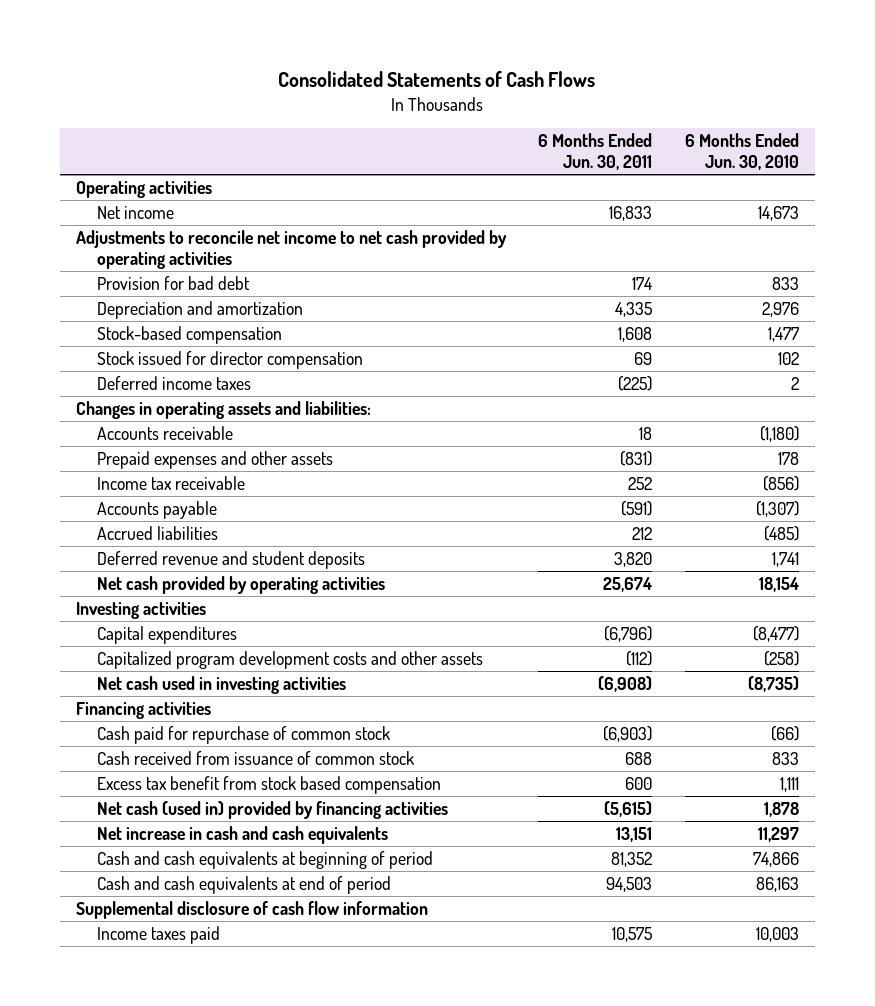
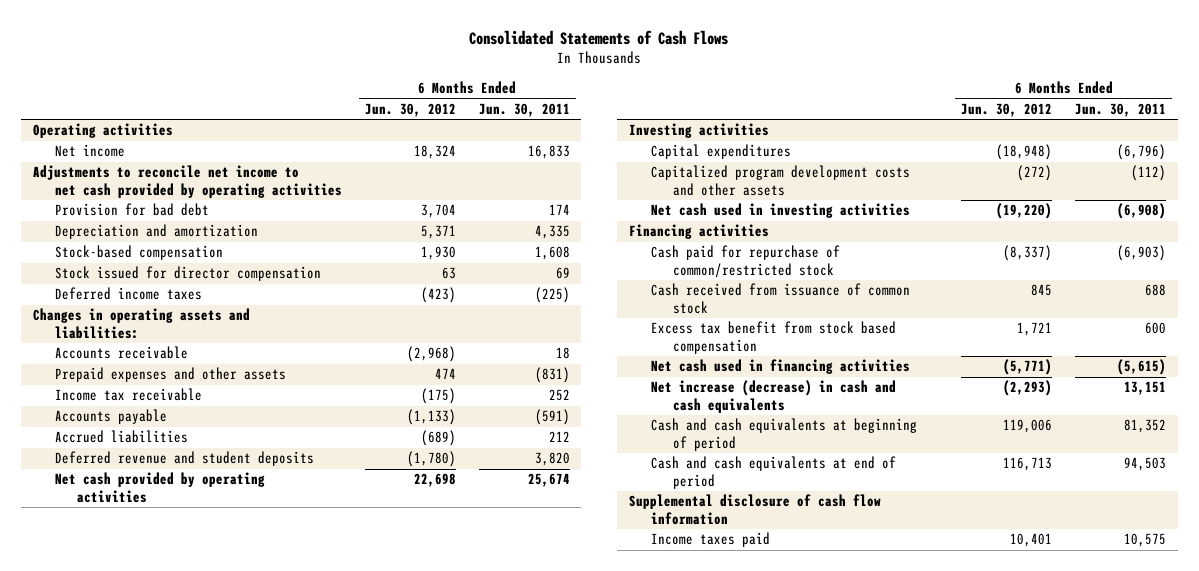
[684,133,799,171] 6 Months Ended Jun. 30, 2010 -> none
none -> [364,102,456,117] Jun. 30, 2012
[97,726,391,745] Cash paid for repurchase of common stock -> [651,245,841,278] Cash paid for repurchase of common/restricted stock
[97,801,449,820] Net cash (used in) provided by financing activities -> [651,359,911,375] Net cash used in financing activities
[97,826,389,845] Net increase in cash and cash equivalents -> [651,380,897,413] Net increase (decrease) in cash and cash equivalents

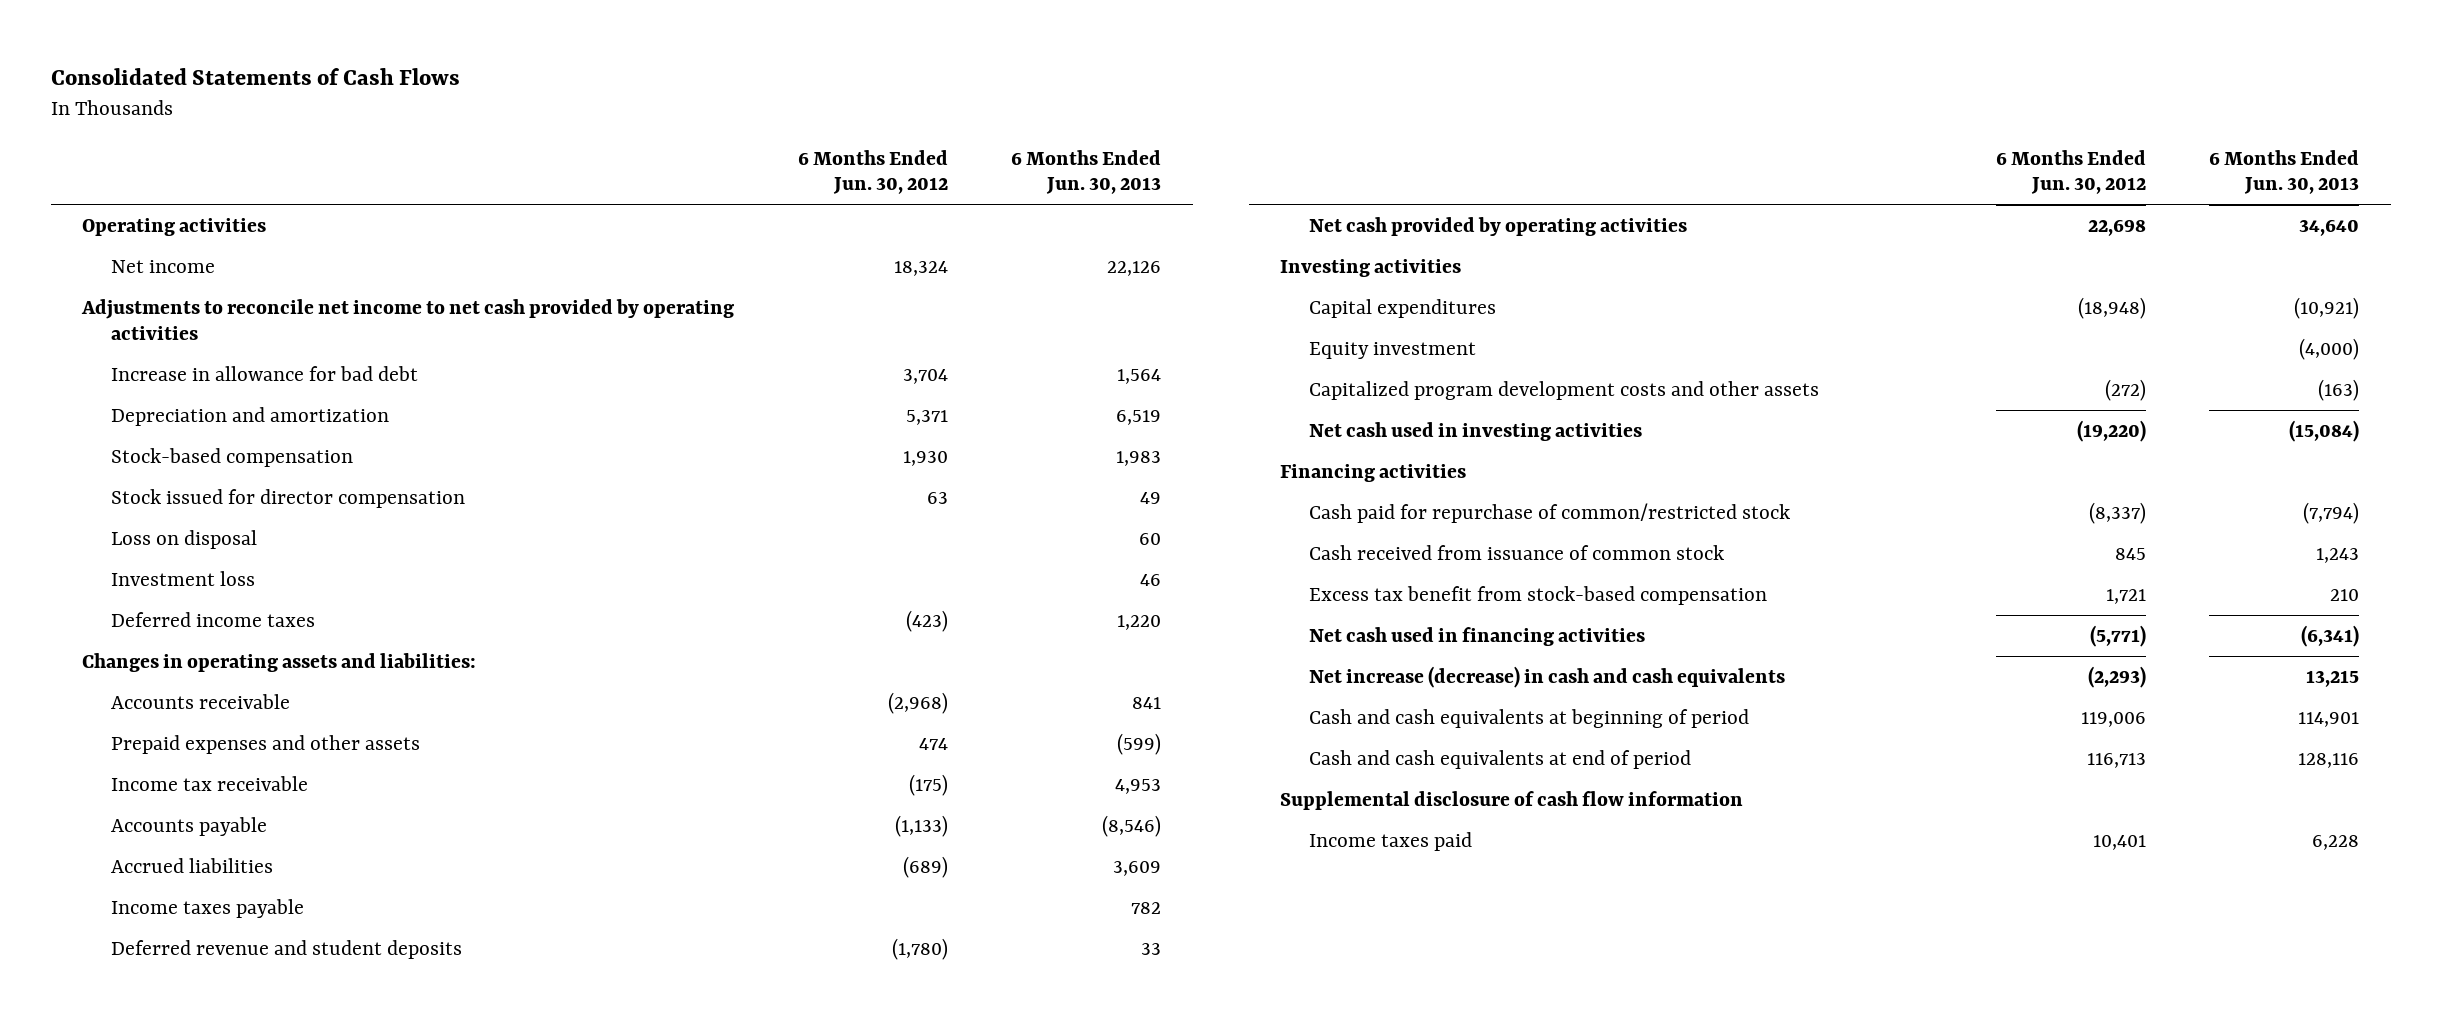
[478,102,570,117] Jun. 30, 2011 -> none
none -> [1011,149,1162,195] 6 Months Ended Jun. 30, 2013
[54,203,209,217] Provision for bad debt -> [111,365,419,381] Increase in allowance for bad debt
none -> [111,529,258,549] Loss on disposal
none -> [111,570,256,586] Investment loss
none -> [111,898,305,918] Income taxes payable
none -> [1309,341,1477,359] Equity investment
[651,321,897,354] Excess tax benefit from stock based compensation -> [1309,585,1768,605] Excess tax benefit from stock-based compensation

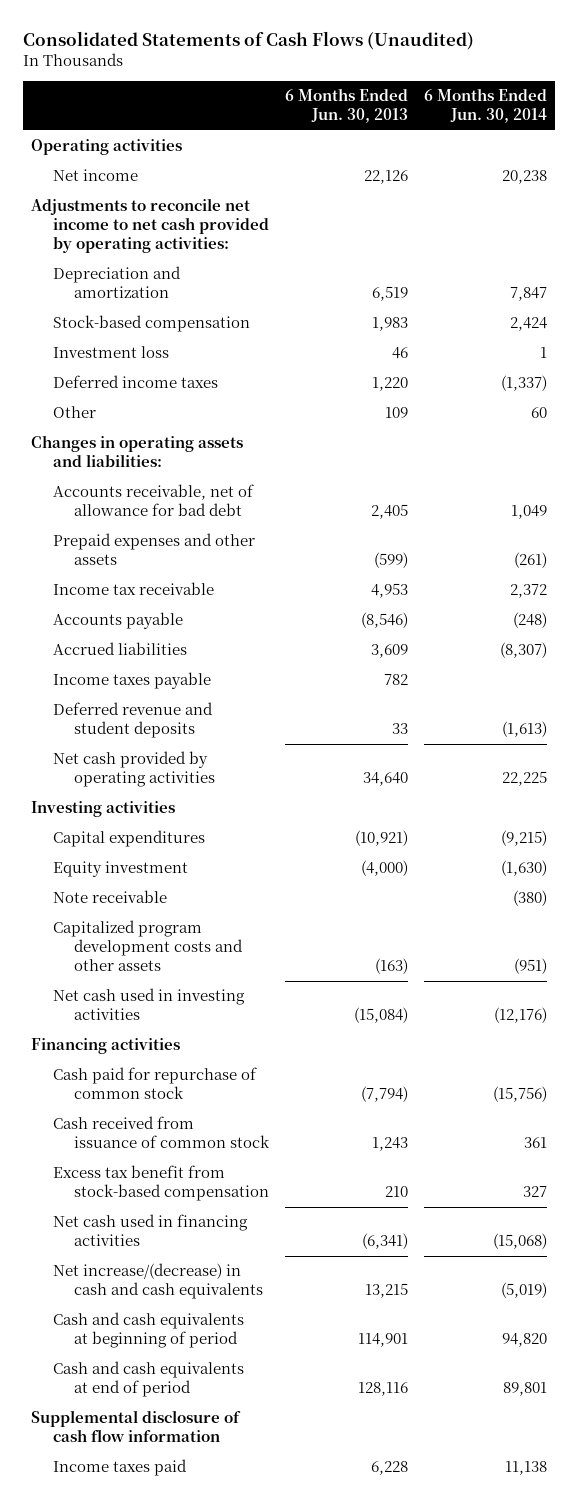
[50,68,460,86] Consolidated Statements of Cash Flows -> [23,30,475,50] Consolidated Statements of Cash Flows (Unaudited)
[797,149,948,195] 6 Months Ended Jun. 30, 2012 -> none
none -> [423,87,547,123] 6 Months Ended Jun. 30, 2014
[111,365,419,381] Increase in allowance for bad debt -> none
[81,298,735,340] Adjustments to reconcile net income to net cash provided by operating activities -> [30,198,269,254] Adjustments to reconcile net income to net cash provided by operating activities:
[111,488,466,508] Stock issued for director compensation -> none
[111,529,258,549] Loss on disposal -> none
none -> [52,406,96,419] Other
[111,693,291,709] Accounts receivable -> [52,484,254,517] Accounts receivable, net of allowance for bad debt
[1132,696,1162,709] 841 -> [371,504,409,520] 2,405
none -> [52,890,167,904] Note receivable
[1309,502,1791,523] Cash paid for repurchase of common/restricted stock -> [52,1067,257,1100] Cash paid for repurchase of common stock
[1309,665,1786,688] Net increase (decrease) in cash and cash equivalents -> [52,1263,264,1300] Net increase/(decrease) in cash and cash equivalents

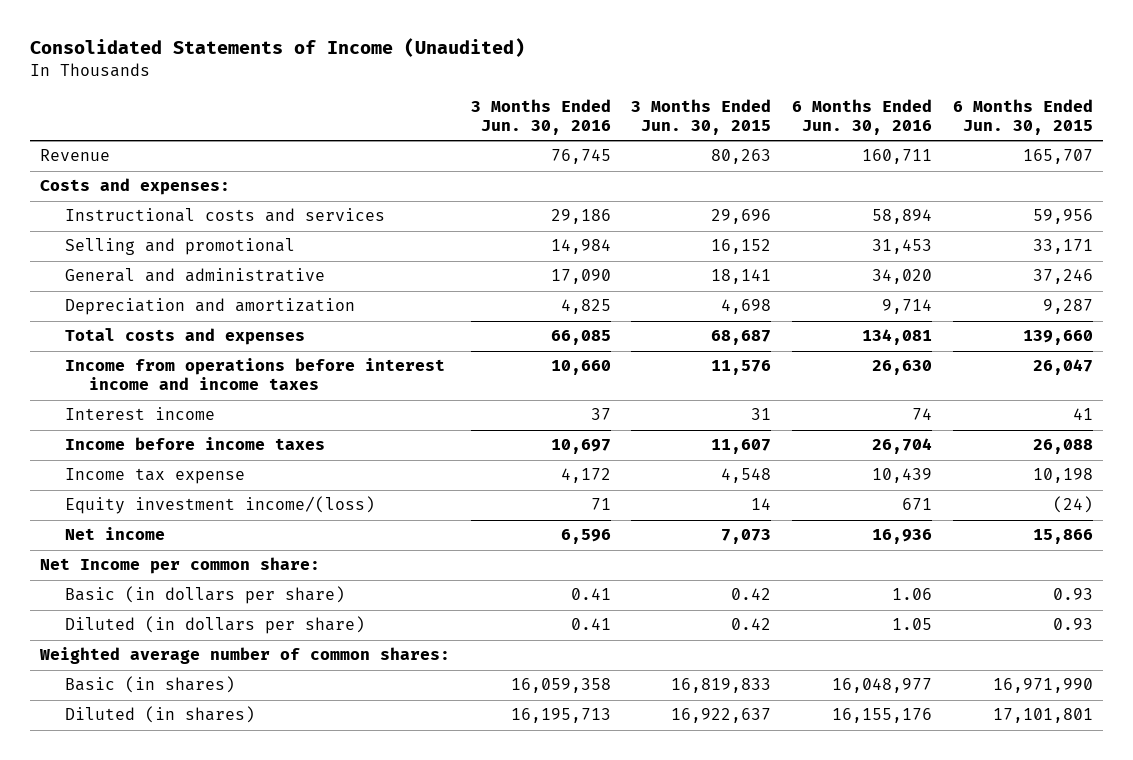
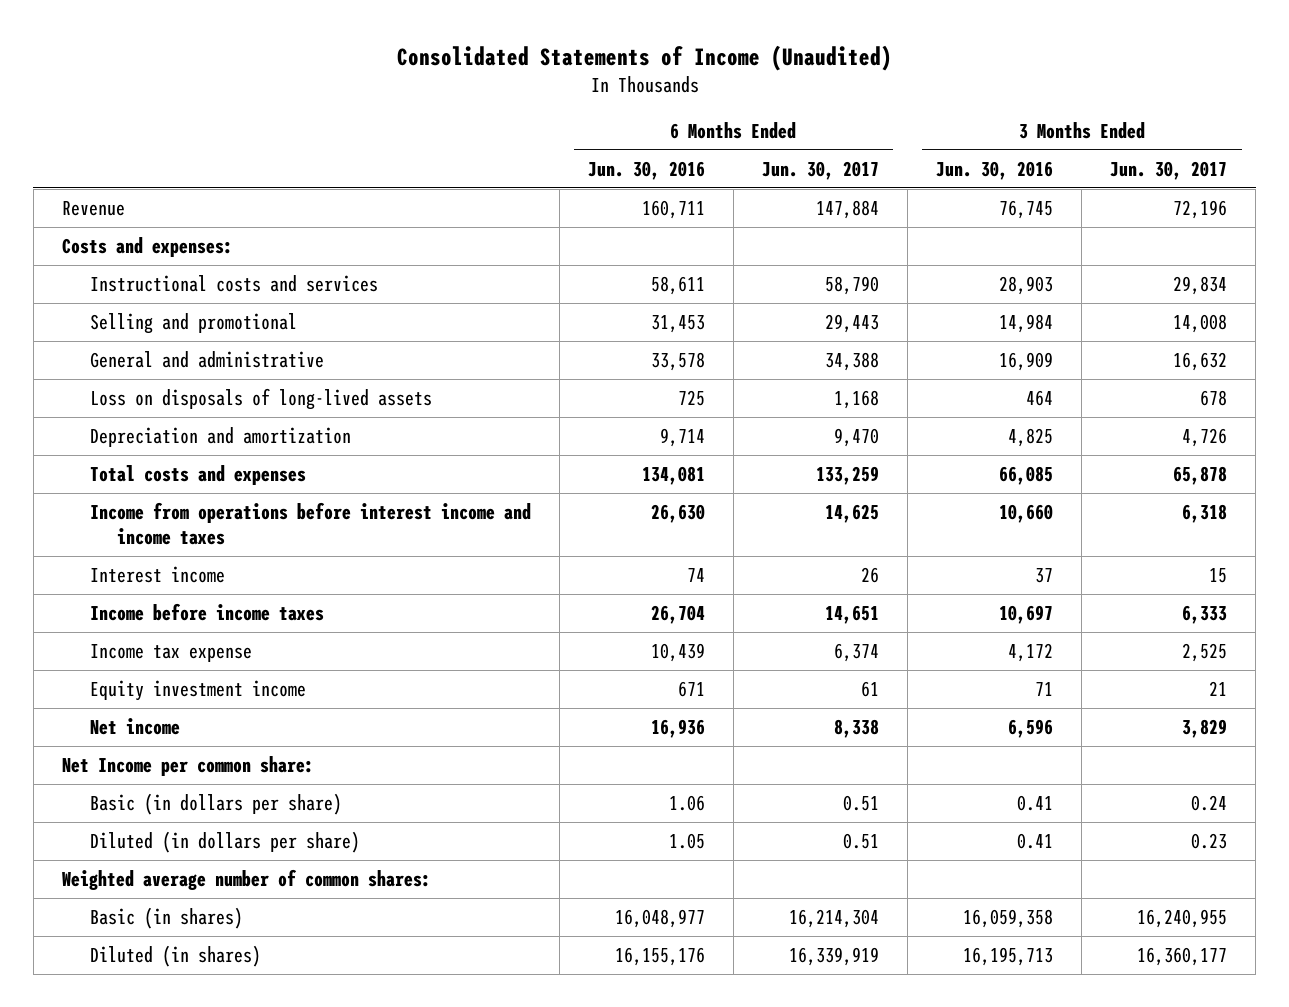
[631,99,772,136] 3 Months Ended Jun. 30, 2015 -> none
[952,99,1093,136] 6 Months Ended Jun. 30, 2015 -> none
none -> [761,160,879,180] Jun. 30, 2017
none -> [1110,160,1228,180] Jun. 30, 2017
[550,209,611,225] 29,186 -> [999,275,1054,295] 28,903
[871,209,932,225] 58,894 -> [650,275,705,295] 58,611
[550,269,611,285] 17,090 -> [999,351,1054,371] 16,909
[871,269,932,285] 34,020 -> [650,351,705,371] 33,578
none -> [89,387,432,410] Loss on disposals of long-lived assets
[64,496,375,515] Equity investment income/(loss) -> [89,679,306,701] Equity investment income

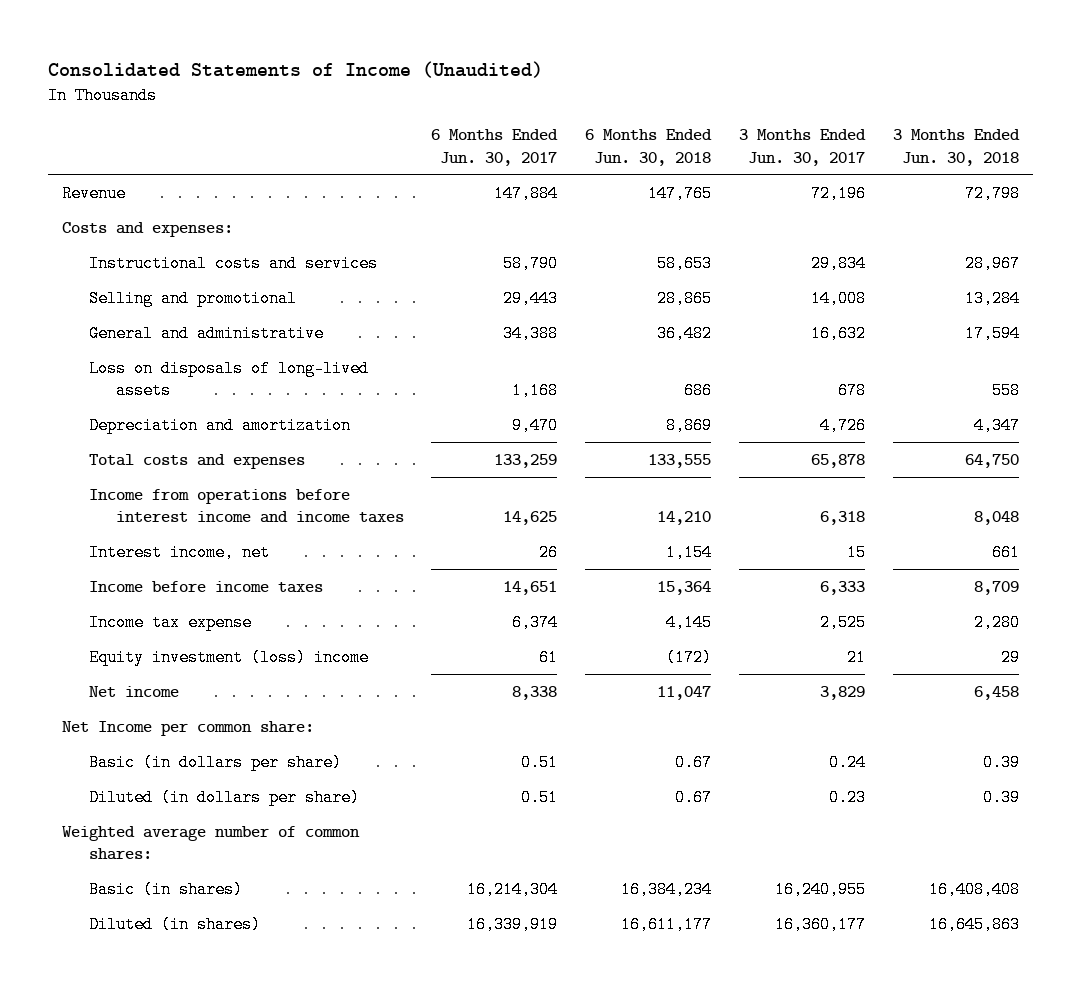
[587,160,705,180] Jun. 30, 2016 -> none
[936,160,1054,180] Jun. 30, 2016 -> none
none -> [585,128,713,166] 6 Months Ended Jun. 30, 2018
none -> [892,128,1020,166] 3 Months Ended Jun. 30, 2018
[89,565,225,583] Interest income -> [89,543,271,561] Interest income, net
[89,679,306,701] Equity investment income -> [89,648,370,666] Equity investment (loss) income

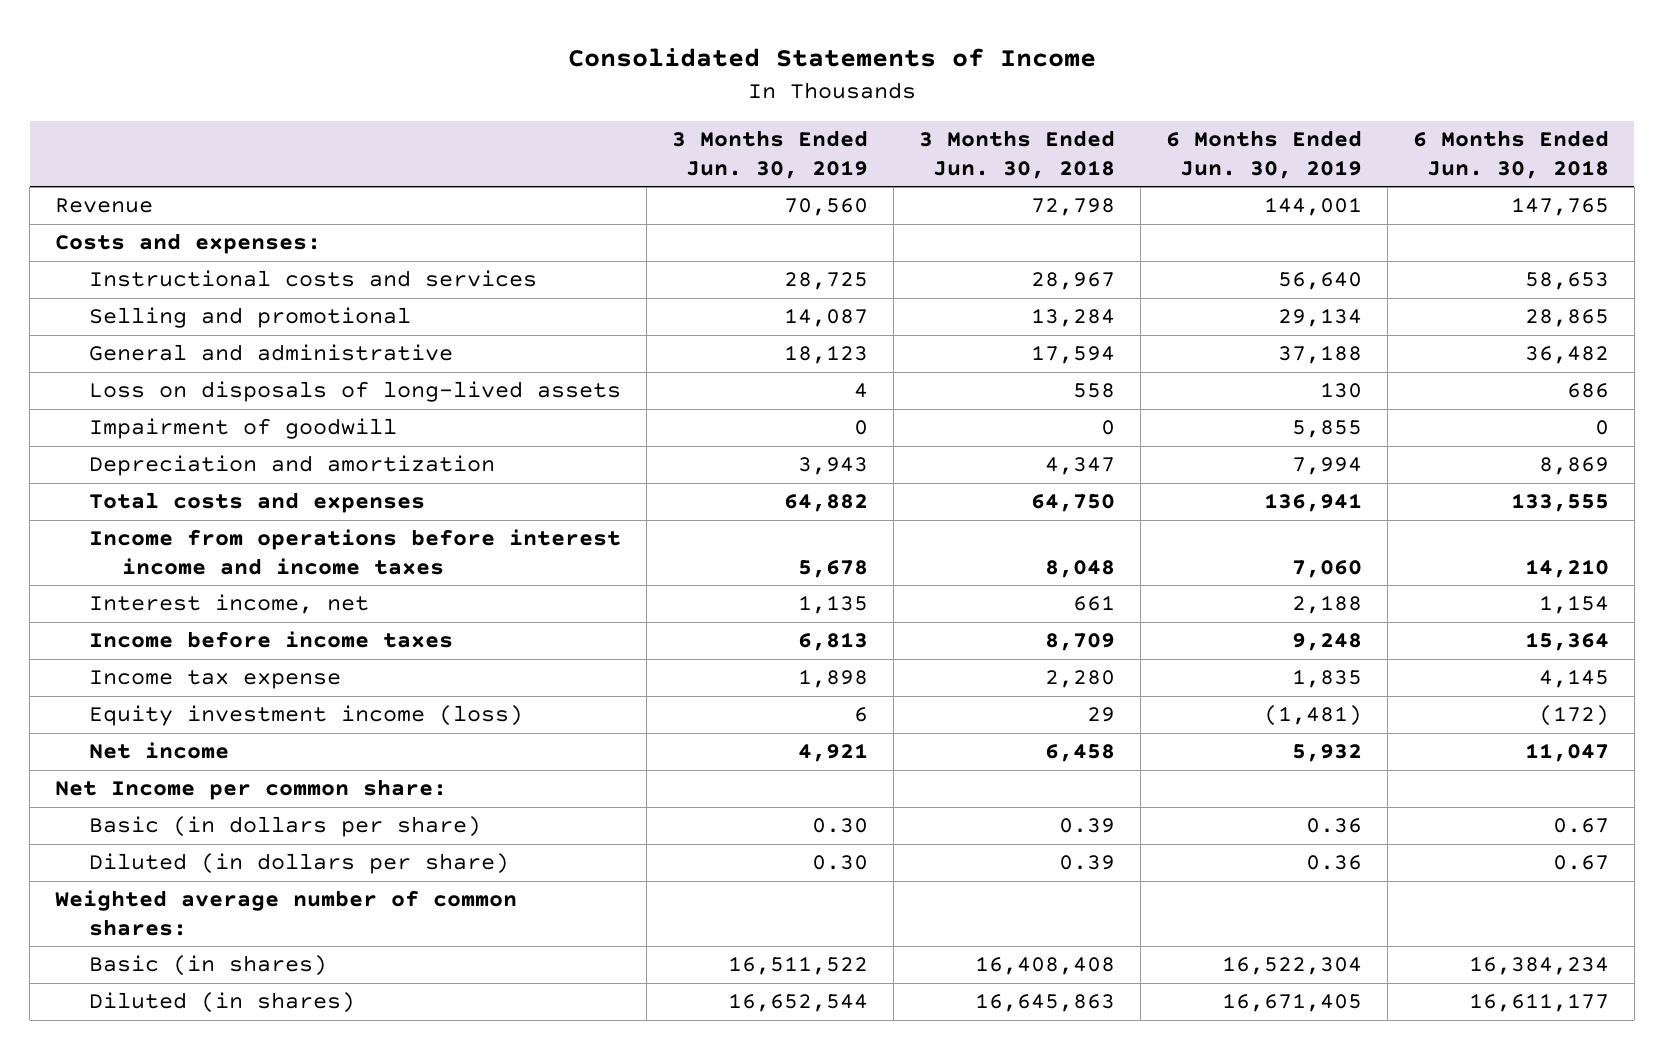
[48,60,544,78] Consolidated Statements of Income (Unaudited) -> [567,47,1096,67] Consolidated Statements of Income
[431,128,559,166] 6 Months Ended Jun. 30, 2017 -> none
[738,128,866,166] 3 Months Ended Jun. 30, 2017 -> none
none -> [671,130,868,179] 3 Months Ended Jun. 30, 2019
none -> [1165,130,1362,179] 6 Months Ended Jun. 30, 2019
none -> [88,418,397,440] Impairment of goodwill
[89,648,370,666] Equity investment (loss) income -> [88,705,523,727] Equity investment income (loss)

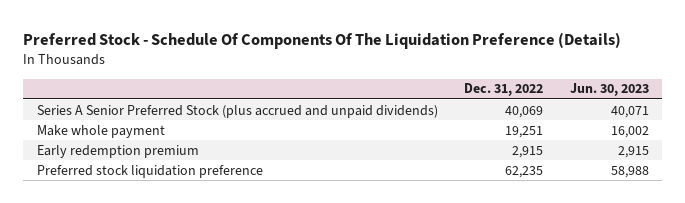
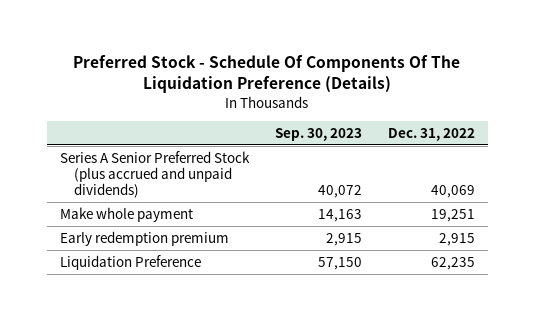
[569,83,649,97] Jun. 30, 2023 -> none
none -> [274,128,362,142] Sep. 30, 2023
[36,164,263,178] Preferred stock liquidation preference -> [60,254,202,270] Liquidation Preference

